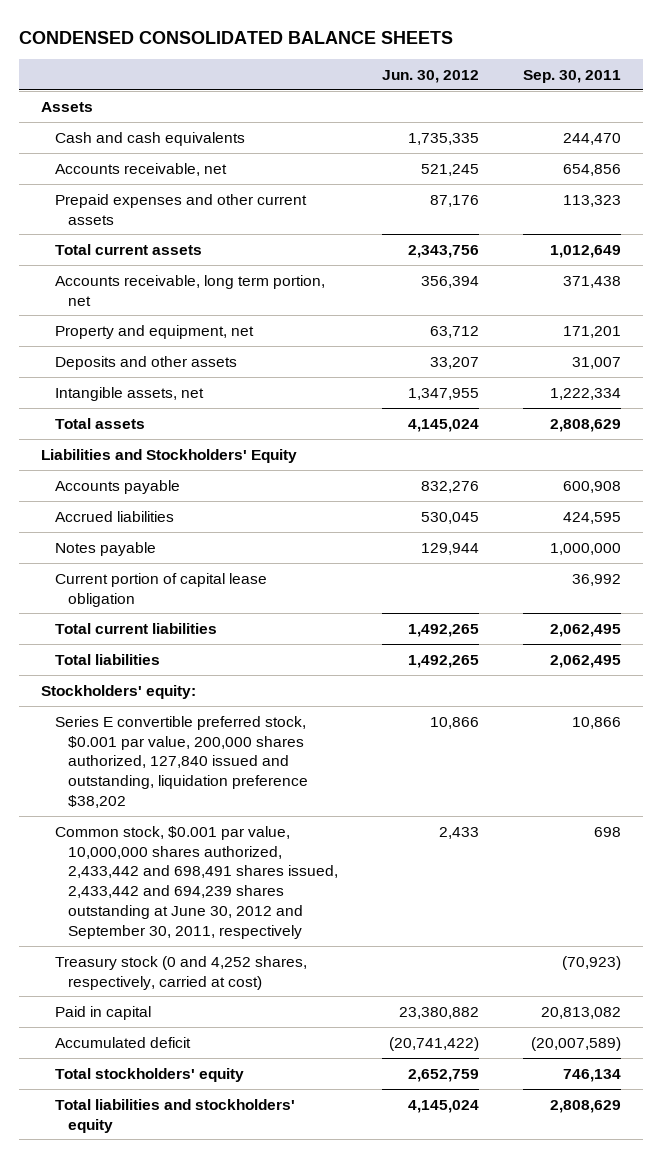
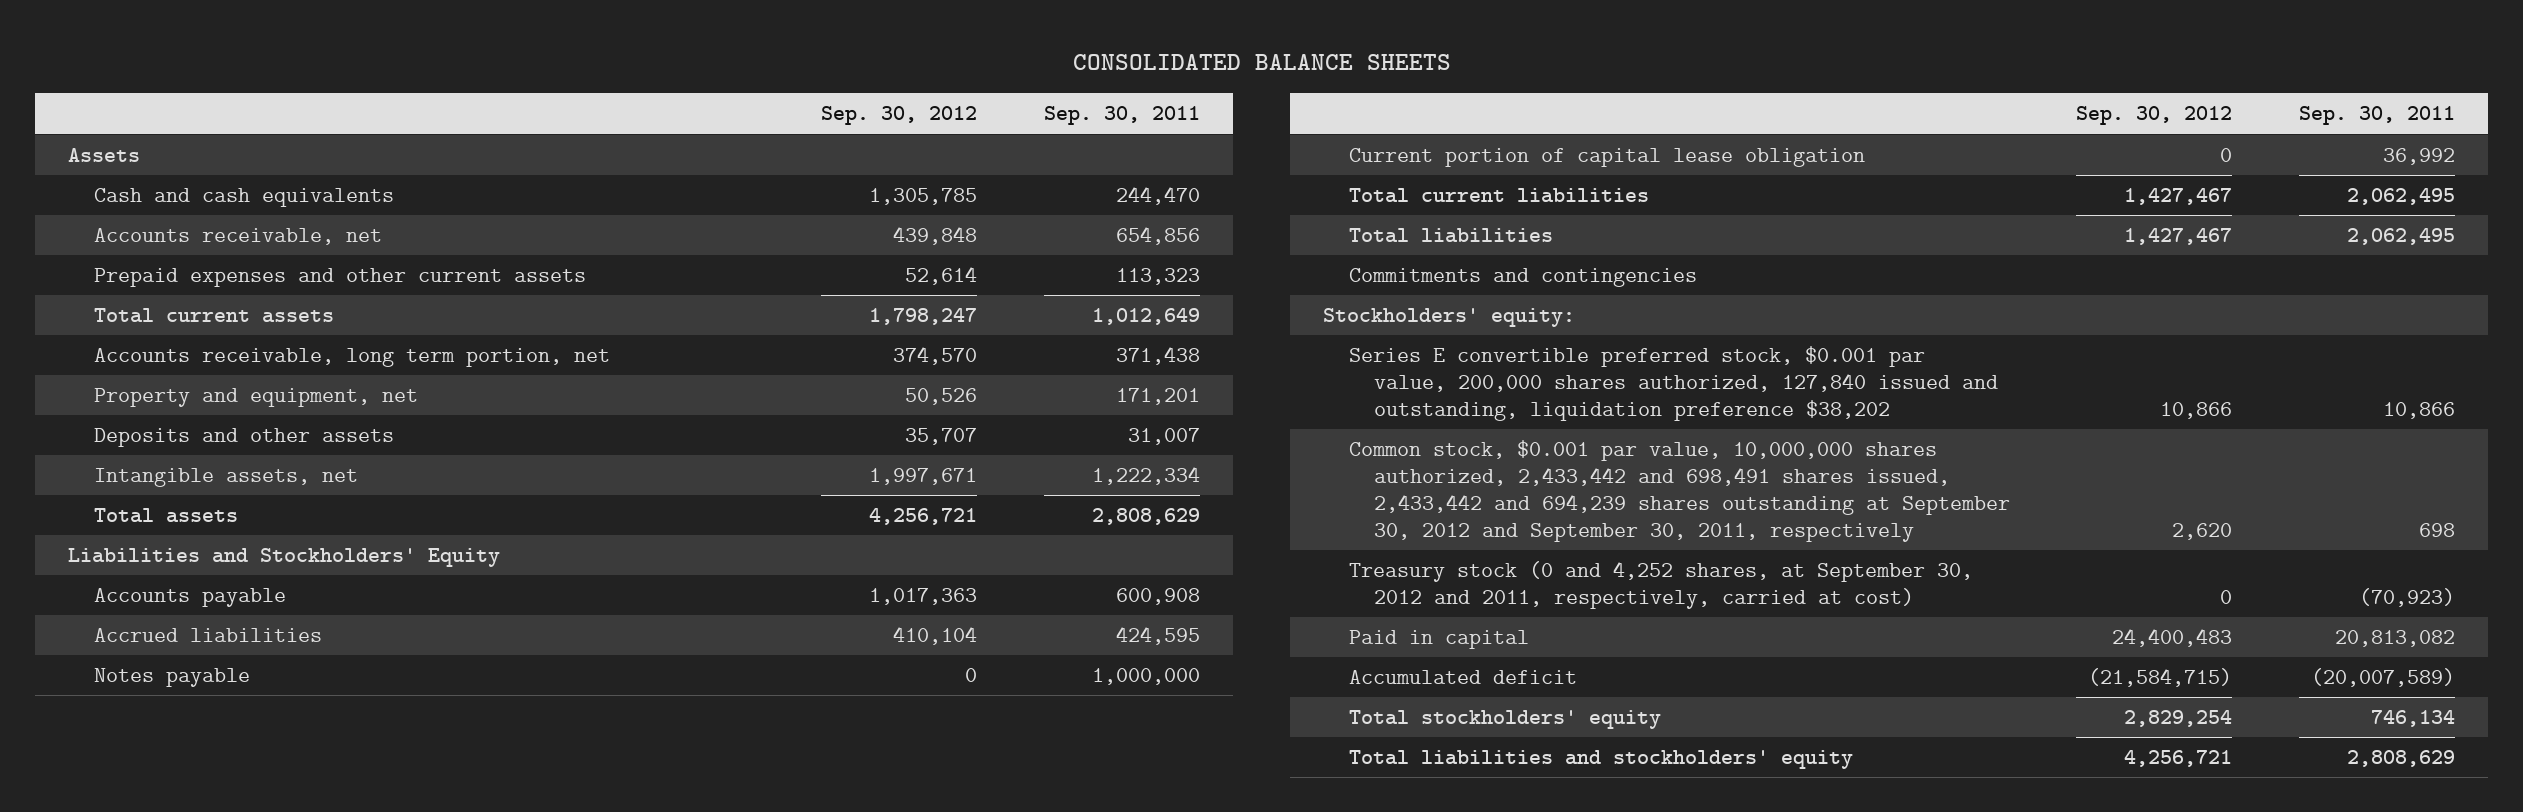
[19,30,454,44] CONDENSED CONSOLIDATED BALANCE SHEETS -> [1072,54,1451,71] CONSOLIDATED BALANCE SHEETS
[382,69,480,83] Jun. 30, 2012 -> none
none -> [821,106,978,126] Sep. 30, 2012
none -> [1348,268,1697,288] Commitments and contingencies
[54,825,339,940] Common stock, $0.001 par value, 10,000,000 shares authorized, 2,433,442 and 698,491 shares issued, 2,433,442 and 694,239 shares outstanding at June 30, 2012 and September 30, 2011, respectively -> [1348,440,2010,542] Common stock, $0.001 par value, 10,000,000 shares authorized, 2,433,442 and 698,491 shares issued, 2,433,442 and 694,239 shares outstanding at September 30, 2012 and September 30, 2011, respectively
[54,955,307,990] Treasury stock (0 and 4,252 shares, respectively, carried at cost) -> [1348,561,1973,610] Treasury stock (0 and 4,252 shares, at September 30, 2012 and 2011, respectively, carried at cost)

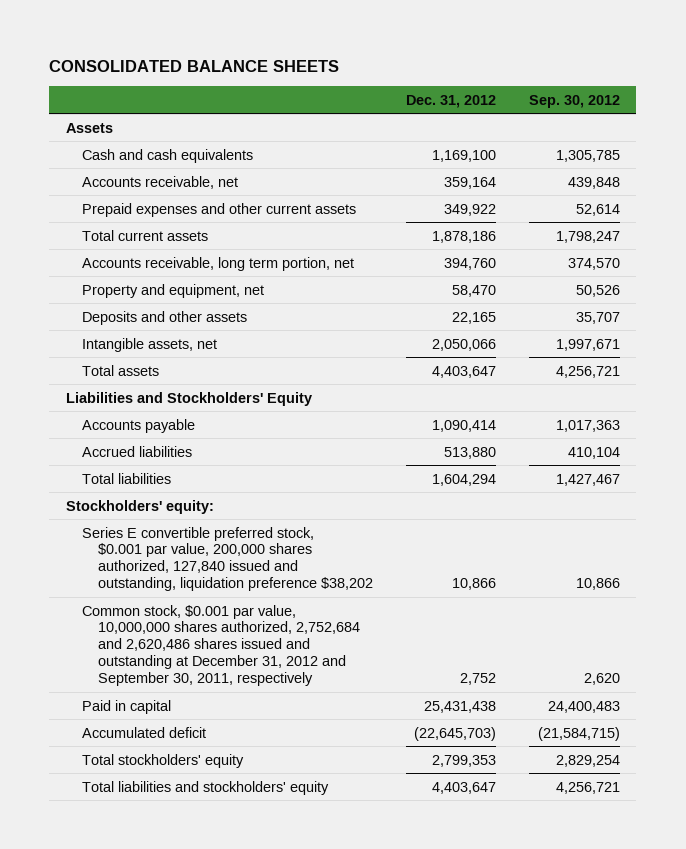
[1043,106,1200,126] Sep. 30, 2011 -> none
none -> [406,94,497,108] Dec. 31, 2012
[93,668,250,688] Notes payable -> none
[1348,148,1865,168] Current portion of capital lease obligation -> none
[1348,188,1649,204] Total current liabilities -> none
[1348,268,1697,288] Commitments and contingencies -> none
[1348,561,1973,610] Treasury stock (0 and 4,252 shares, at September 30, 2012 and 2011, respectively, carried at cost) -> none
[1348,440,2010,542] Common stock, $0.001 par value, 10,000,000 shares authorized, 2,433,442 and 698,491 shares issued, 2,433,442 and 694,239 shares outstanding at September 30, 2012 and September 30, 2011, respectively -> [81,604,361,686] Common stock, $0.001 par value, 10,000,000 shares authorized, 2,752,684 and 2,620,486 shares issued and outstanding at December 31, 2012 and September 30, 2011, respectively

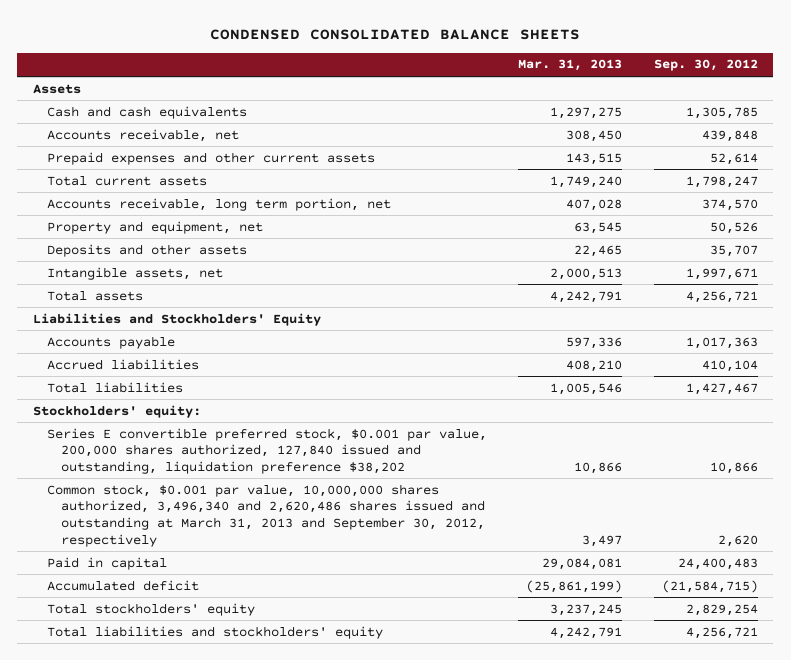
[49,59,340,72] CONSOLIDATED BALANCE SHEETS -> [210,28,581,40] CONDENSED CONSOLIDATED BALANCE SHEETS
[406,94,497,108] Dec. 31, 2012 -> none
none -> [518,59,623,72] Mar. 31, 2013
[81,604,361,686] Common stock, $0.001 par value, 10,000,000 shares authorized, 2,752,684 and 2,620,486 shares issued and outstanding at December 31, 2012 and September 30, 2011, respectively -> [47,483,486,547] Common stock, $0.001 par value, 10,000,000 shares authorized, 3,496,340 and 2,620,486 shares issued and outstanding at March 31, 2013 and September 30, 2012, respectively

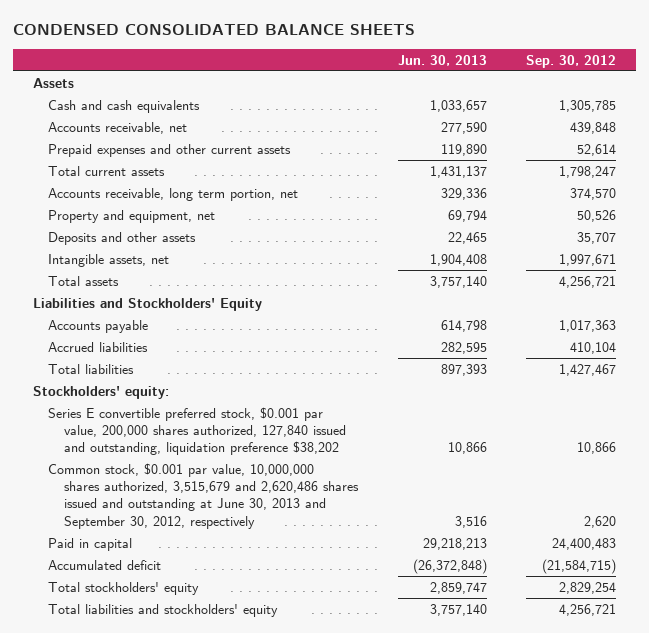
[518,59,623,72] Mar. 31, 2013 -> none
none -> [397,54,487,66] Jun. 30, 2013
[47,483,486,547] Common stock, $0.001 par value, 10,000,000 shares authorized, 3,496,340 and 2,620,486 shares issued and outstanding at March 31, 2013 and September 30, 2012, respectively -> [48,462,360,529] Common stock, $0.001 par value, 10,000,000 shares authorized, 3,515,679 and 2,620,486 shares issued and outstanding at June 30, 2013 and September 30, 2012, respectively

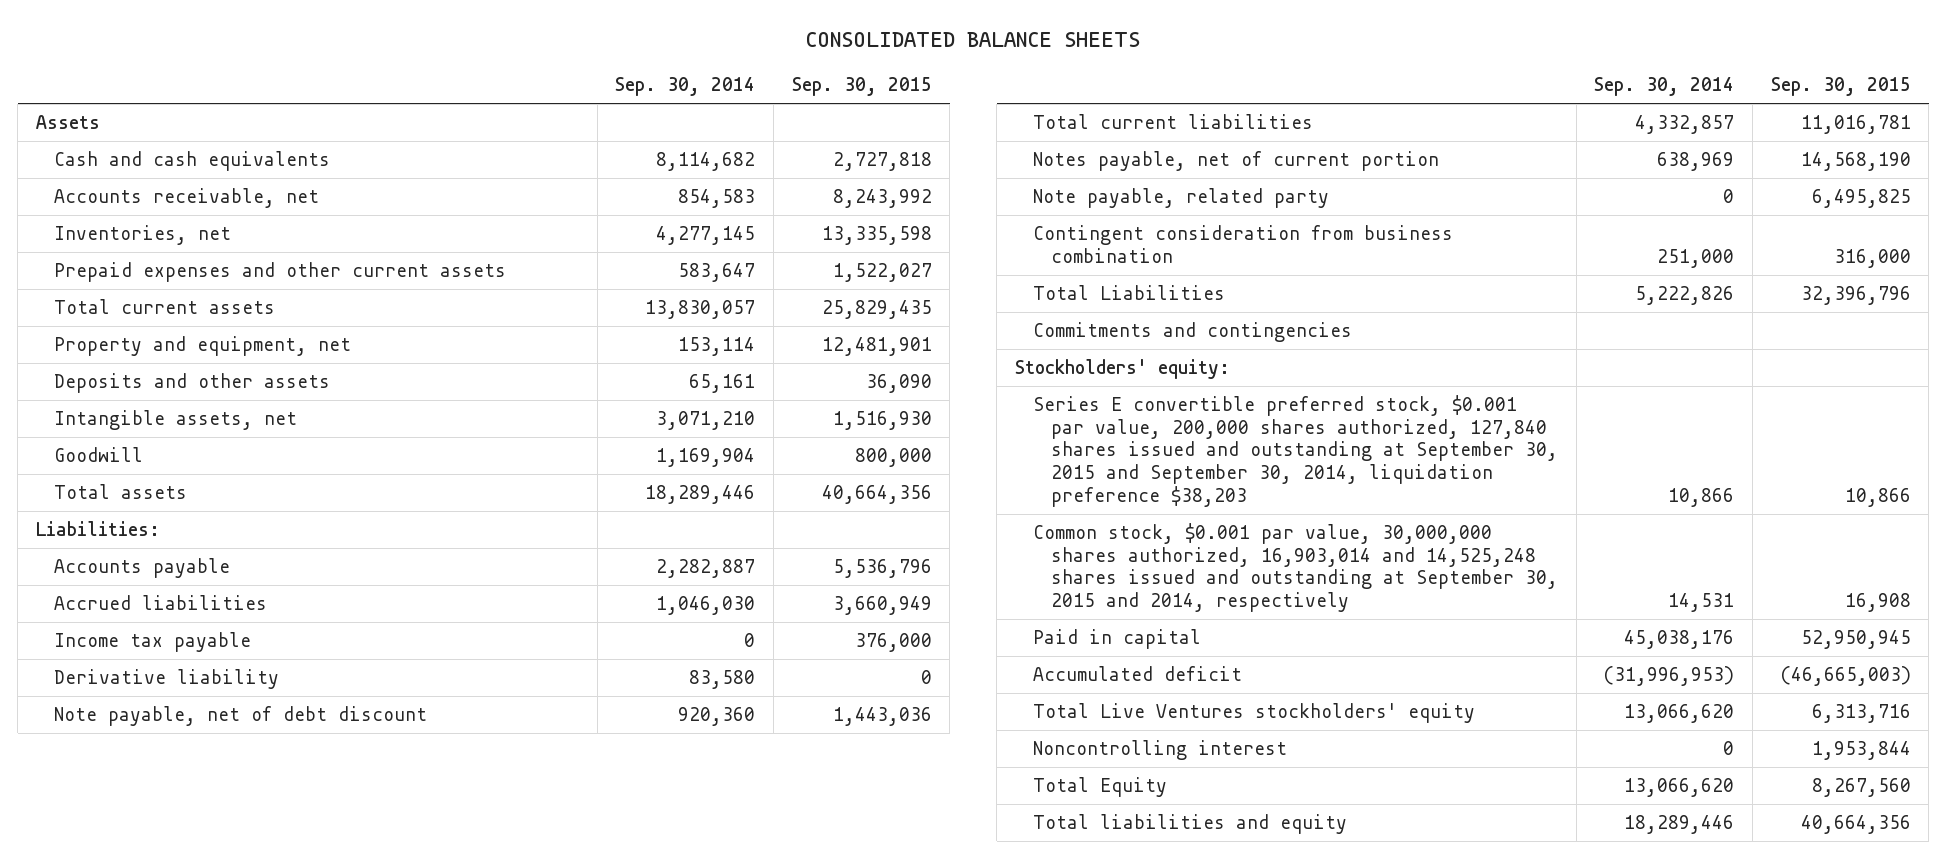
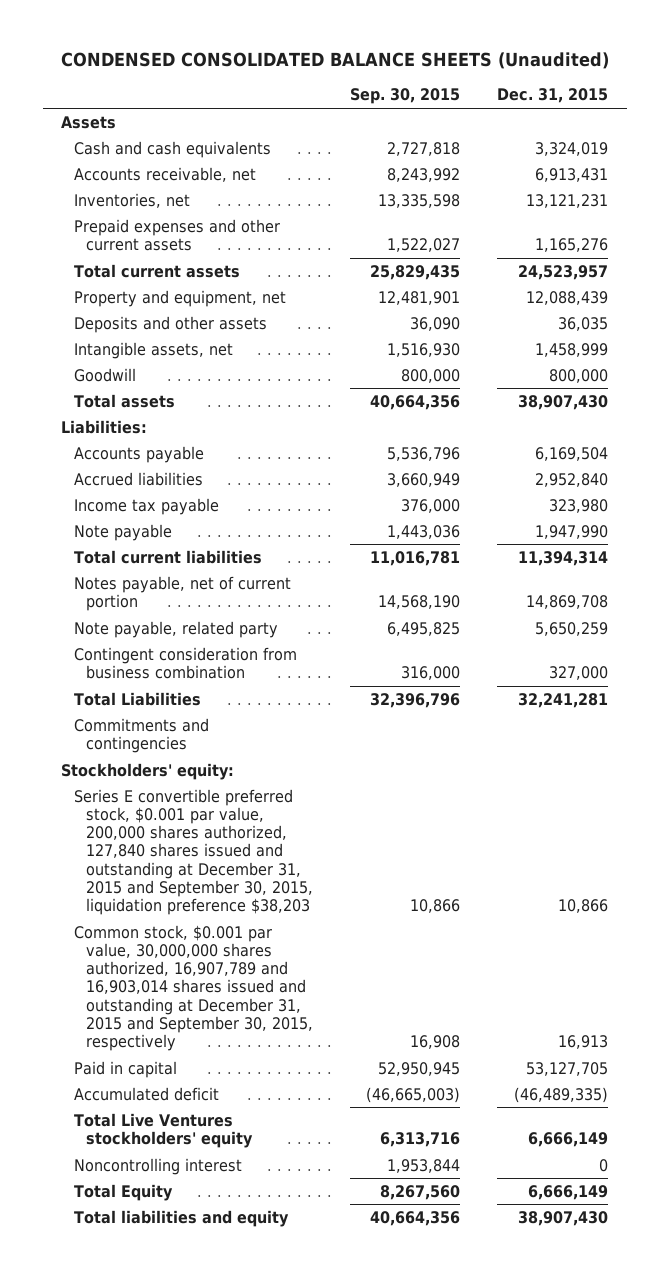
[805,32,1141,48] CONSOLIDATED BALANCE SHEETS -> [60,52,609,70] CONDENSED CONSOLIDATED BALANCE SHEETS (Unaudited)
[615,77,756,97] Sep. 30, 2014 -> none
none -> [497,88,609,104] Dec. 31, 2015
[54,669,280,690] Derivative liability -> none
[54,706,428,727] Note payable, net of debt discount -> [73,523,172,541] Note payable
[1032,395,1559,507] Series E convertible preferred stock, $0.001 par value, 200,000 shares authorized, 127,840 shares issued and outstanding at September 30, 2015 and September 30, 2014, liquidation preference $38,203 -> [73,788,313,915] Series E convertible preferred stock, $0.001 par value, 200,000 shares authorized, 127,840 shares issued and outstanding at December 31, 2015 and September 30, 2015, liquidation preference $38,203
[1032,523,1559,613] Common stock, $0.001 par value, 30,000,000 shares authorized, 16,903,014 and 14,525,248 shares issued and outstanding at September 30, 2015 and 2014, respectively -> [73,924,313,1051] Common stock, $0.001 par value, 30,000,000 shares authorized, 16,907,789 and 16,903,014 shares issued and outstanding at December 31, 2015 and September 30, 2015, respectively

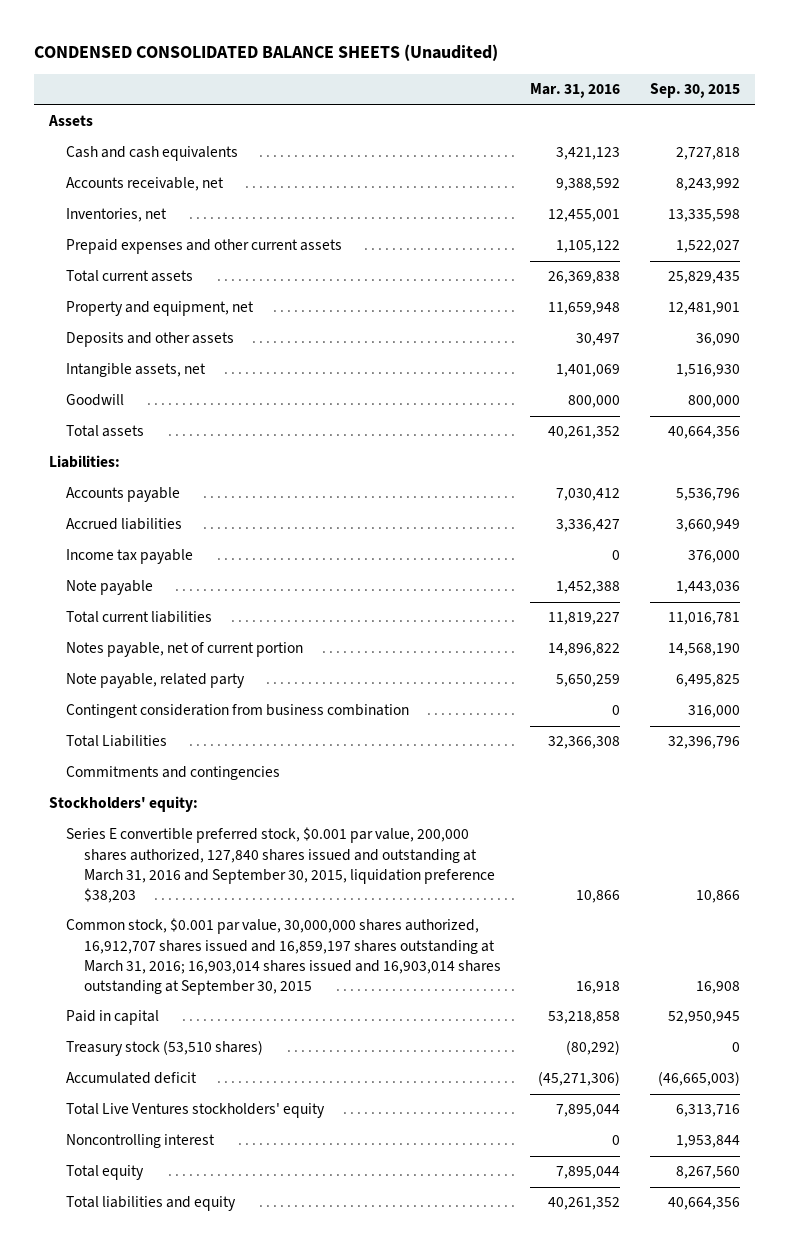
[497,88,609,104] Dec. 31, 2015 -> none
none -> [530,83,621,99] Mar. 31, 2016
[73,788,313,915] Series E convertible preferred stock, $0.001 par value, 200,000 shares authorized, 127,840 shares issued and outstanding at December 31, 2015 and September 30, 2015, liquidation preference $38,203 -> [66,827,495,904] Series E convertible preferred stock, $0.001 par value, 200,000 shares authorized, 127,840 shares issued and outstanding at March 31, 2016 and September 30, 2015, liquidation preference $38,203
[73,924,313,1051] Common stock, $0.001 par value, 30,000,000 shares authorized, 16,907,789 and 16,903,014 shares issued and outstanding at December 31, 2015 and September 30, 2015, respectively -> [66,918,501,996] Common stock, $0.001 par value, 30,000,000 shares authorized, 16,912,707 shares issued and 16,859,197 shares outstanding at March 31, 2016; 16,903,014 shares issued and 16,903,014 shares outstanding at September 30, 2015
none -> [66,1040,264,1057] Treasury stock (53,510 shares)
[73,1183,173,1201] Total Equity -> [66,1165,145,1181] Total equity

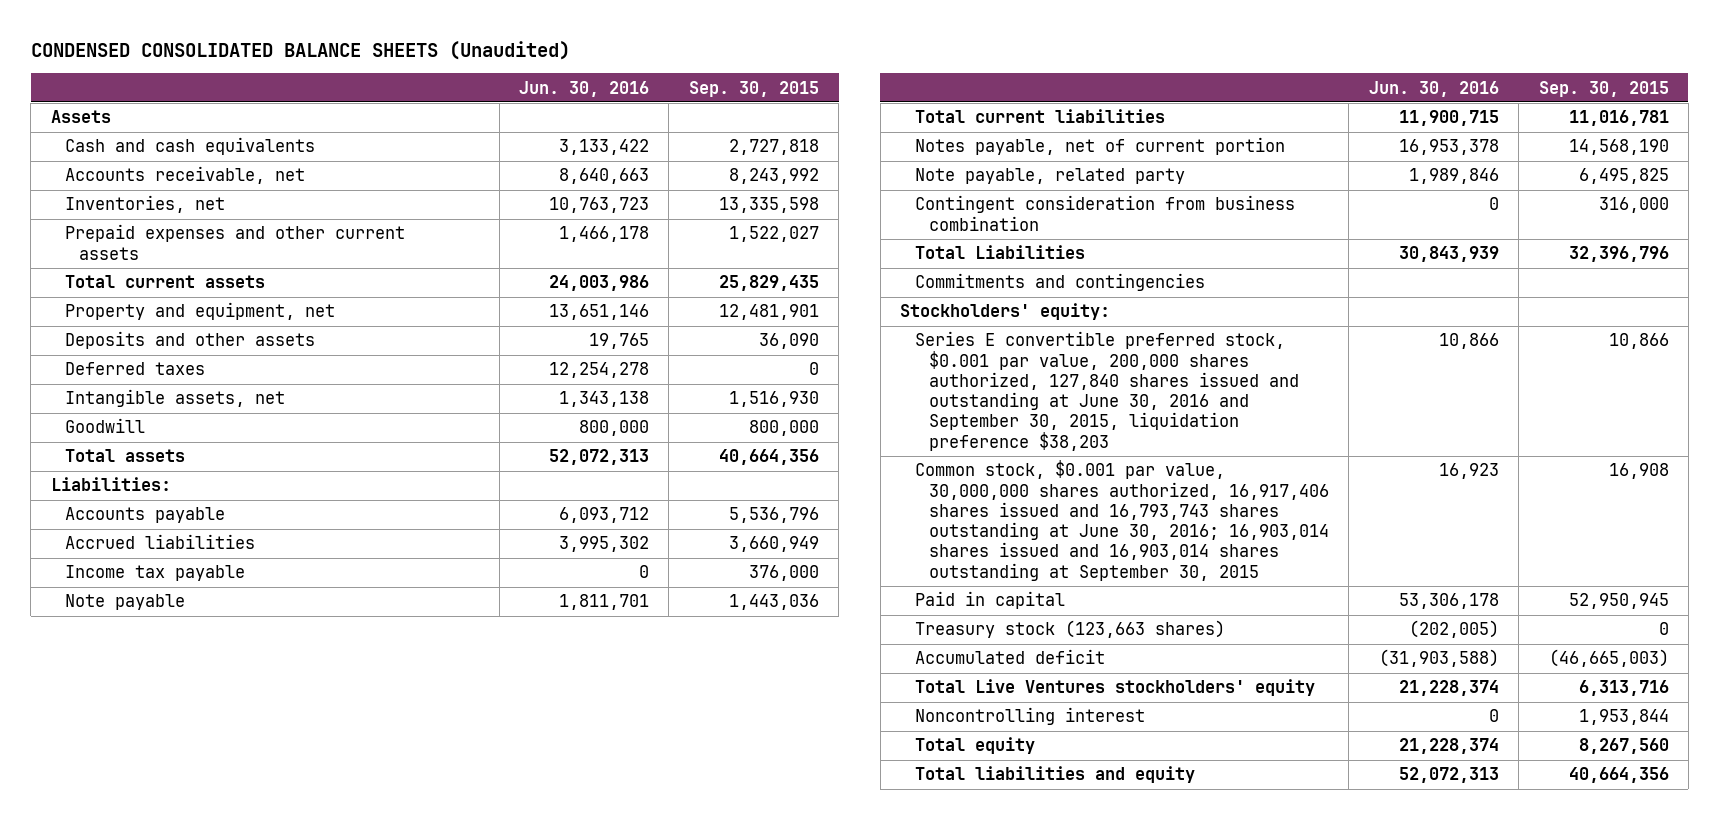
[530,83,621,99] Mar. 31, 2016 -> none
none -> [519,80,650,97] Jun. 30, 2016
none -> [64,362,205,376] Deferred taxes
[66,827,495,904] Series E convertible preferred stock, $0.001 par value, 200,000 shares authorized, 127,840 shares issued and outstanding at March 31, 2016 and September 30, 2015, liquidation preference $38,203 -> [914,331,1299,451] Series E convertible preferred stock, $0.001 par value, 200,000 shares authorized, 127,840 shares issued and outstanding at June 30, 2016 and September 30, 2015, liquidation preference $38,203
[66,918,501,996] Common stock, $0.001 par value, 30,000,000 shares authorized, 16,912,707 shares issued and 16,859,197 shares outstanding at March 31, 2016; 16,903,014 shares issued and 16,903,014 shares outstanding at September 30, 2015 -> [914,460,1329,581] Common stock, $0.001 par value, 30,000,000 shares authorized, 16,917,406 shares issued and 16,793,743 shares outstanding at June 30, 2016; 16,903,014 shares issued and 16,903,014 shares outstanding at September 30, 2015
[66,1040,264,1057] Treasury stock (53,510 shares) -> [914,620,1225,639] Treasury stock (123,663 shares)

